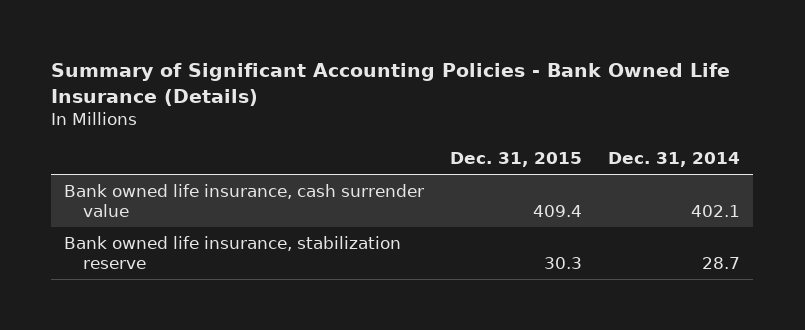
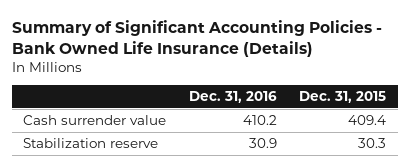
[608,152,741,168] Dec. 31, 2014 -> none
none -> [188,91,277,104] Dec. 31, 2016
[64,184,425,217] Bank owned life insurance, cash surrender value -> [22,115,166,126] Cash surrender value
[64,236,402,269] Bank owned life insurance, stabilization reserve -> [22,138,158,149] Stabilization reserve

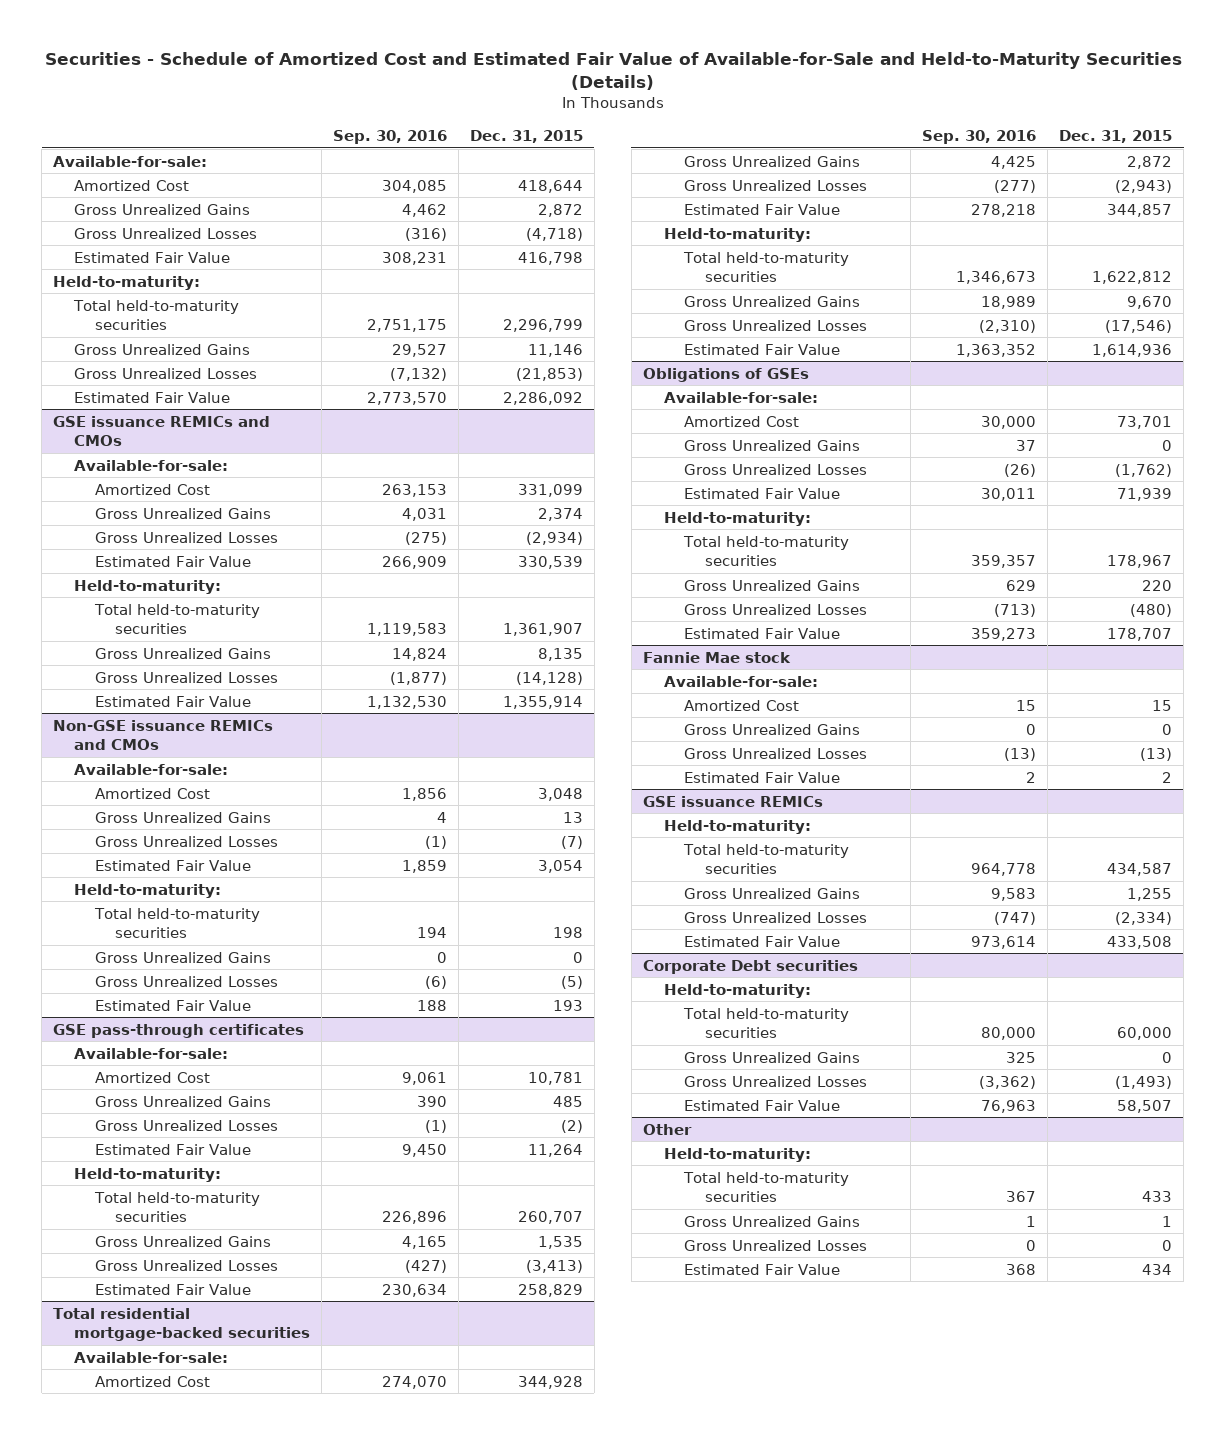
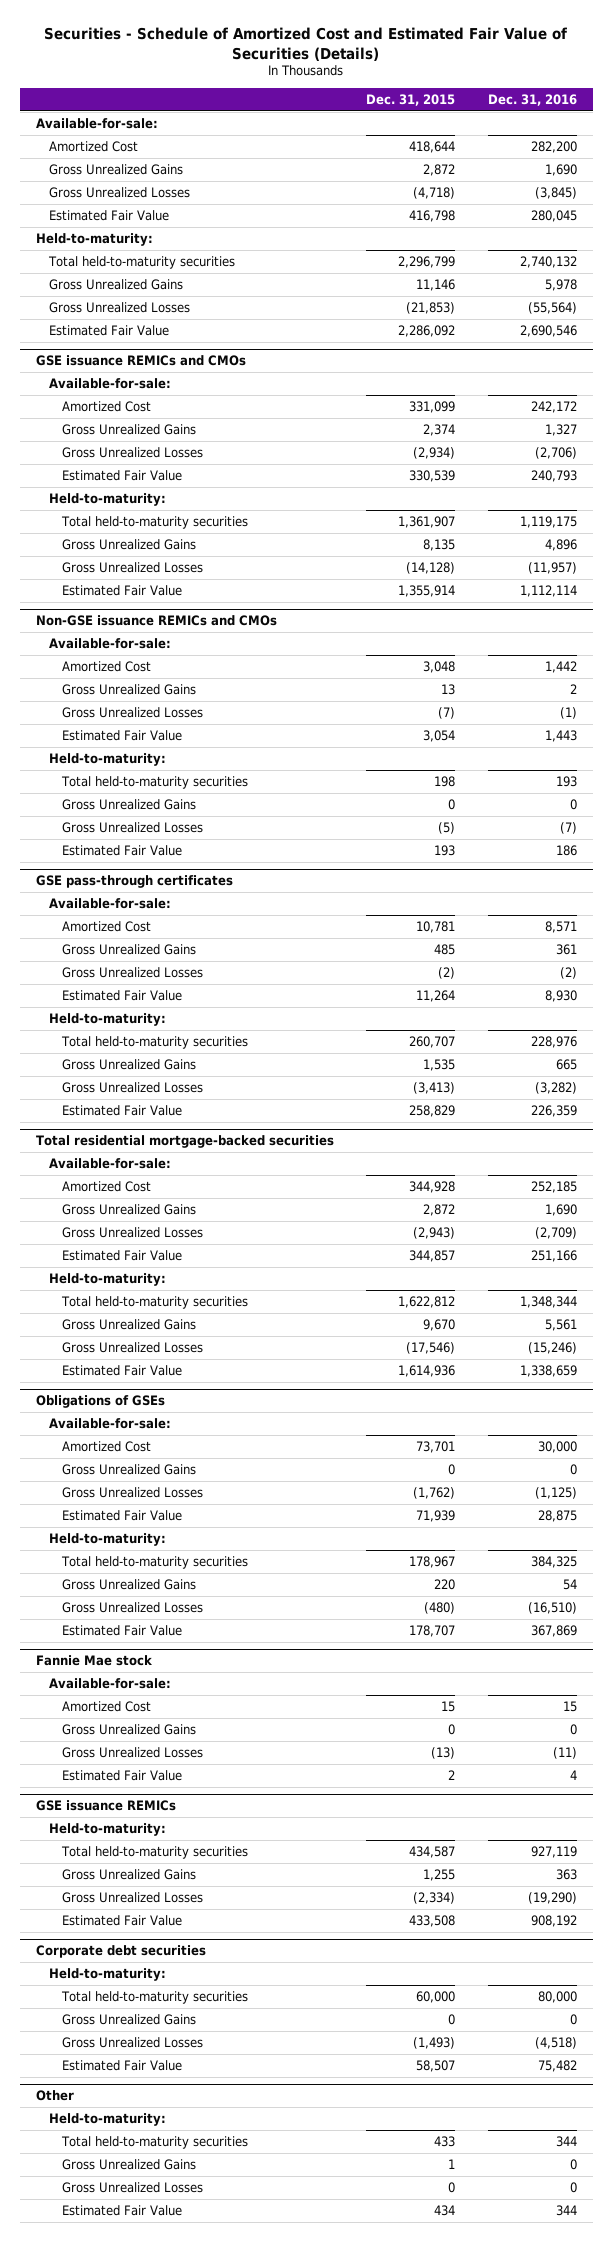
[44,52,1182,91] Securities - Schedule of Amortized Cost and Estimated Fair Value of Available-for-Sale and Held-to-Maturity Securities (Details) -> [44,27,568,61] Securities - Schedule of Amortized Cost and Estimated Fair Value of Securities (Details)
[332,130,447,145] Sep. 30, 2016 -> none
none -> [487,93,577,106] Dec. 31, 2016
[642,959,858,974] Corporate Debt securities -> [36,1945,207,1959] Corporate debt securities

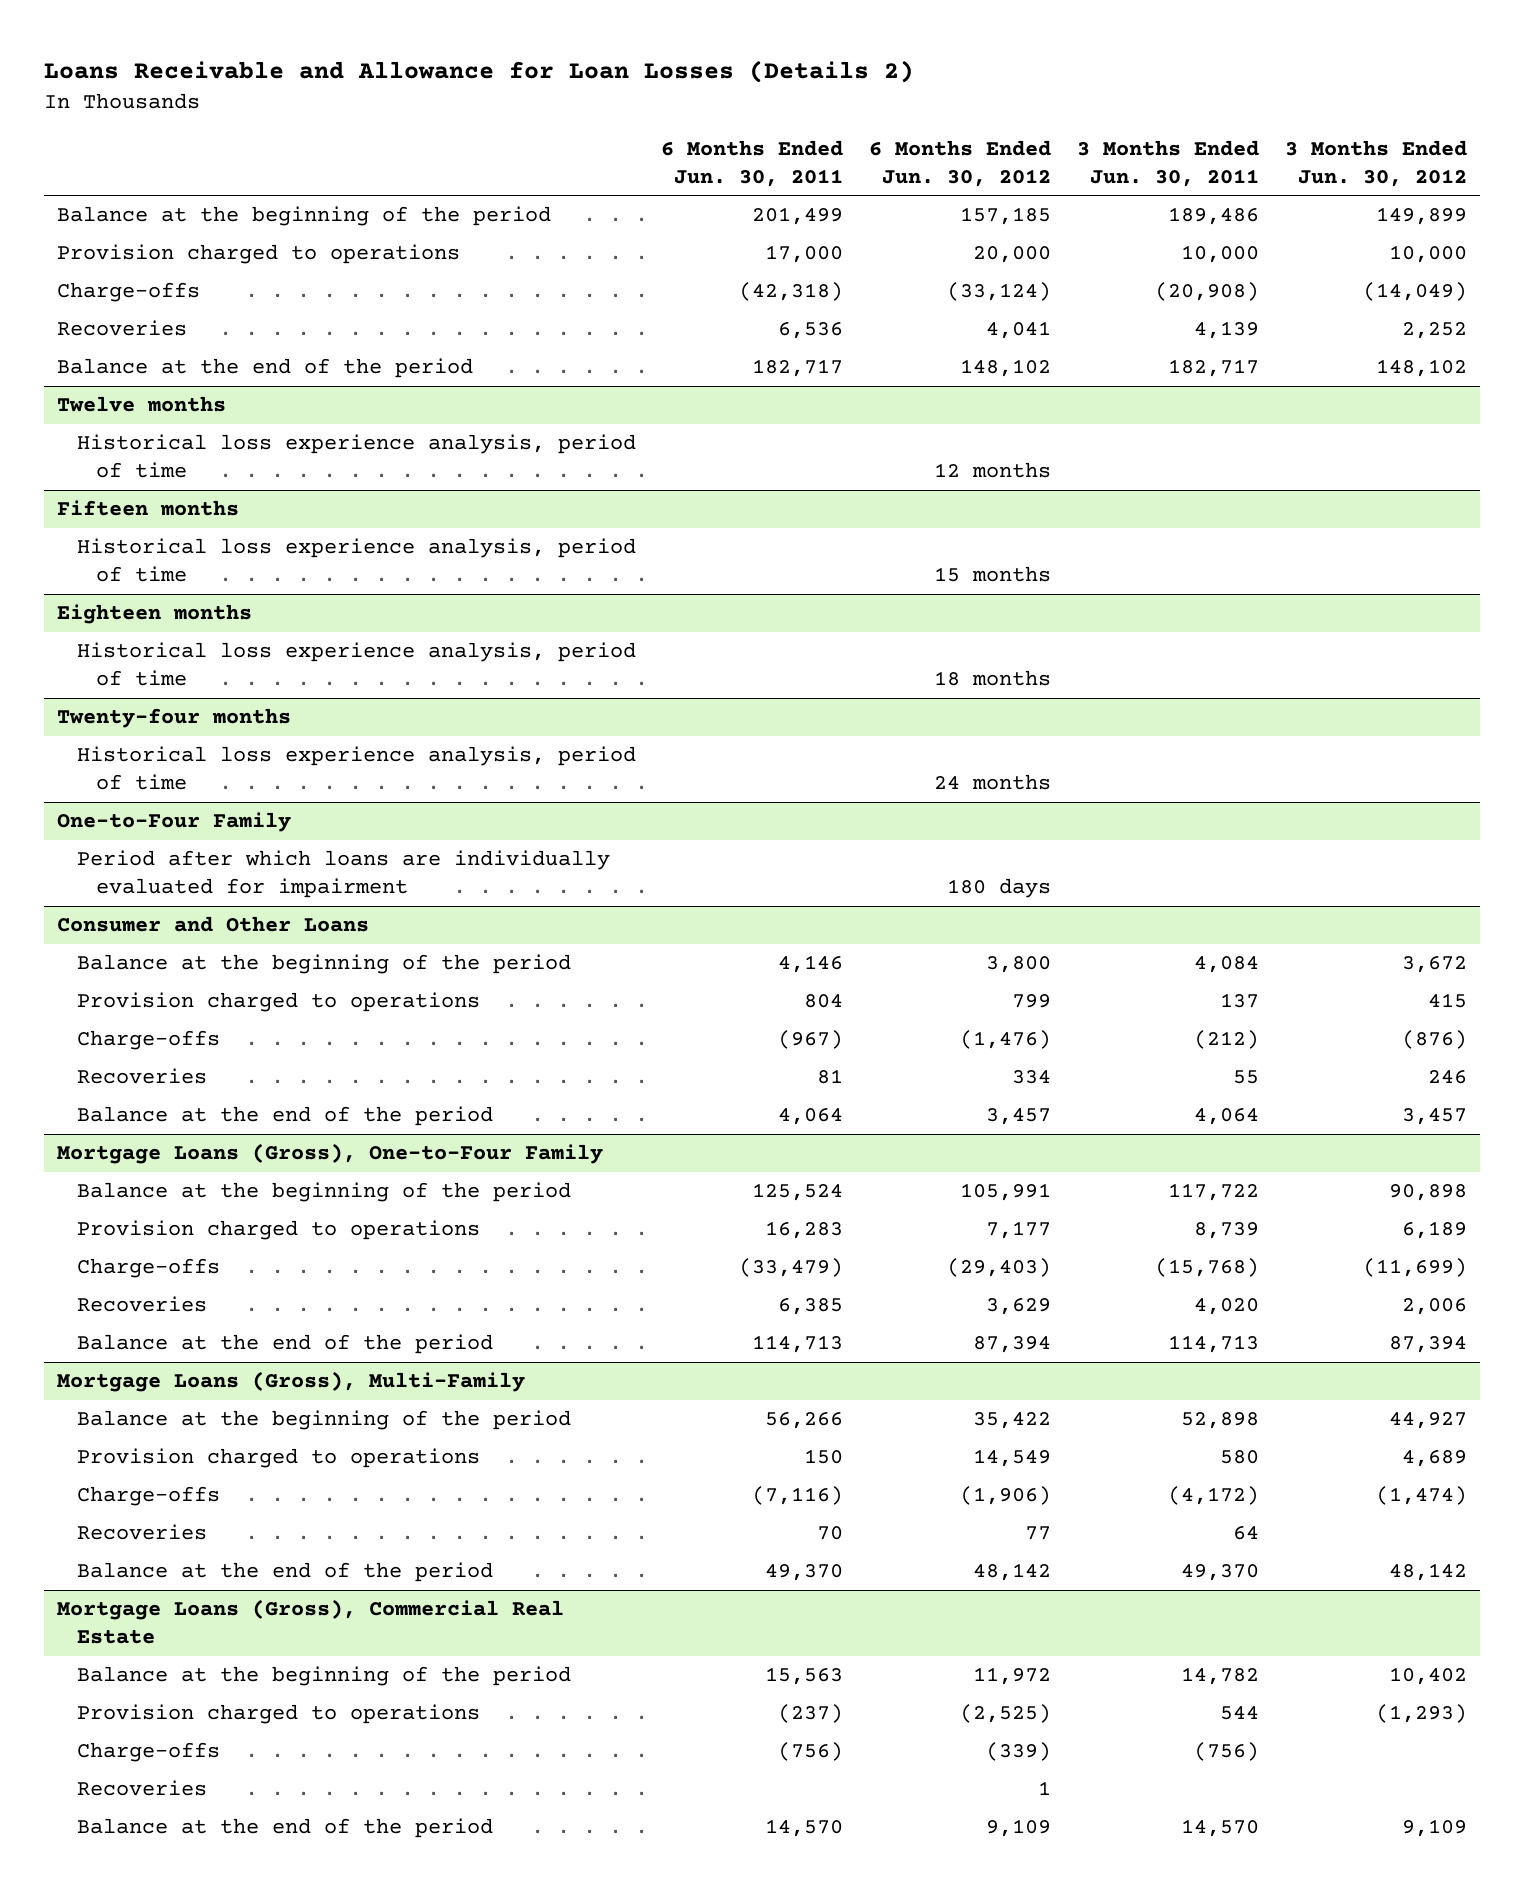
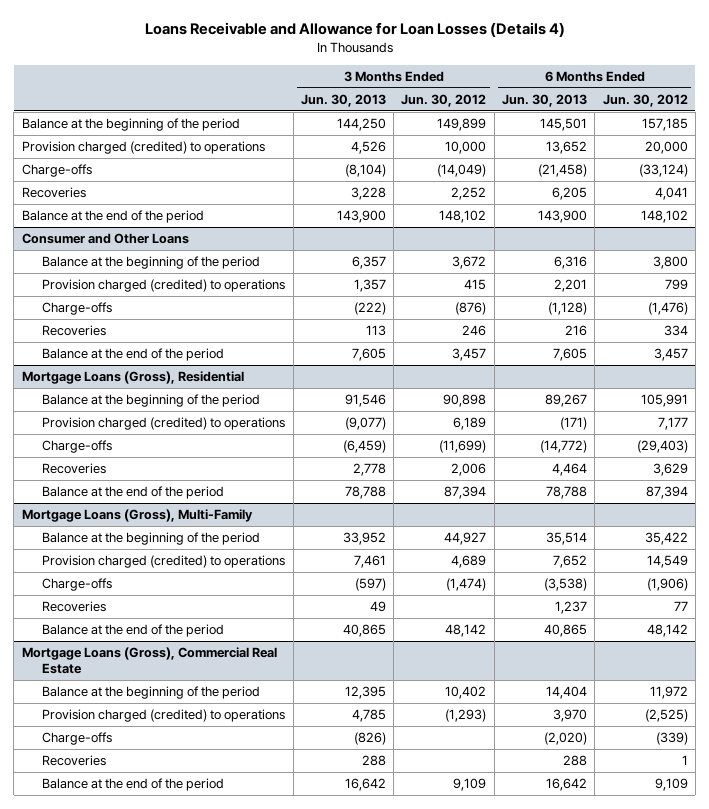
[44,60,915,84] Loans Receivable and Allowance for Loan Losses (Details 2) -> [144,22,565,38] Loans Receivable and Allowance for Loan Losses (Details 4)
[661,139,844,187] 6 Months Ended Jun. 30, 2011 -> none
[1077,139,1260,187] 3 Months Ended Jun. 30, 2011 -> none
none -> [300,93,386,107] Jun. 30, 2013
none -> [501,93,587,107] Jun. 30, 2013
[57,244,461,265] Provision charged to operations -> [21,141,265,155] Provision charged (credited) to operations
[57,396,227,413] Twelve months -> none
[76,434,636,479] Historical loss experience analysis, period of time -> none
[57,500,240,517] Fifteen months -> none
[76,538,636,583] Historical loss experience analysis, period of time -> none
[57,604,253,625] Eighteen months -> none
[76,642,636,687] Historical loss experience analysis, period of time -> none
[57,708,292,729] Twenty-four months -> none
[76,746,636,791] Historical loss experience analysis, period of time -> none
[57,812,292,833] One-to-Four Family -> none
[76,850,610,899] Period after which loans are individually evaluated for impairment -> none
[76,992,480,1013] Provision charged to operations -> [42,279,286,293] Provision charged (credited) to operations
[57,1143,604,1165] Mortgage Loans (Gross), One-to-Four Family -> none
none -> [21,371,244,385] Mortgage Loans (Gross), Residential
[76,1220,480,1241] Provision charged to operations -> [42,417,286,431] Provision charged (credited) to operations
[76,1448,480,1469] Provision charged to operations -> [42,555,286,569] Provision charged (credited) to operations
[76,1704,480,1725] Provision charged to operations -> [42,709,286,723] Provision charged (credited) to operations

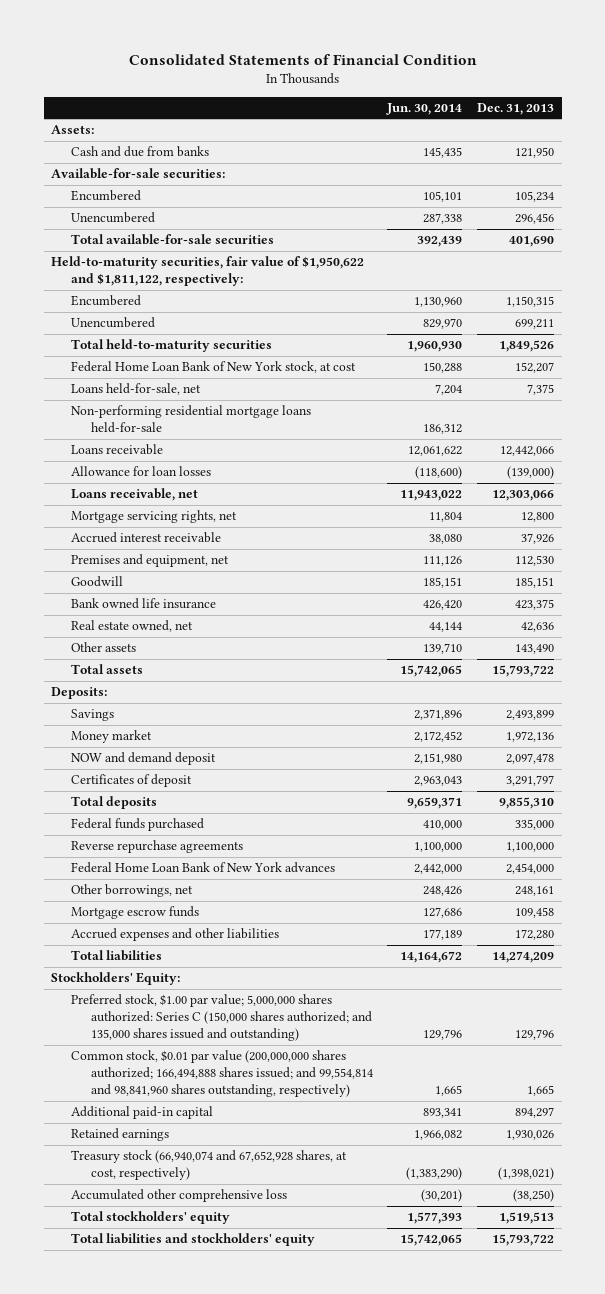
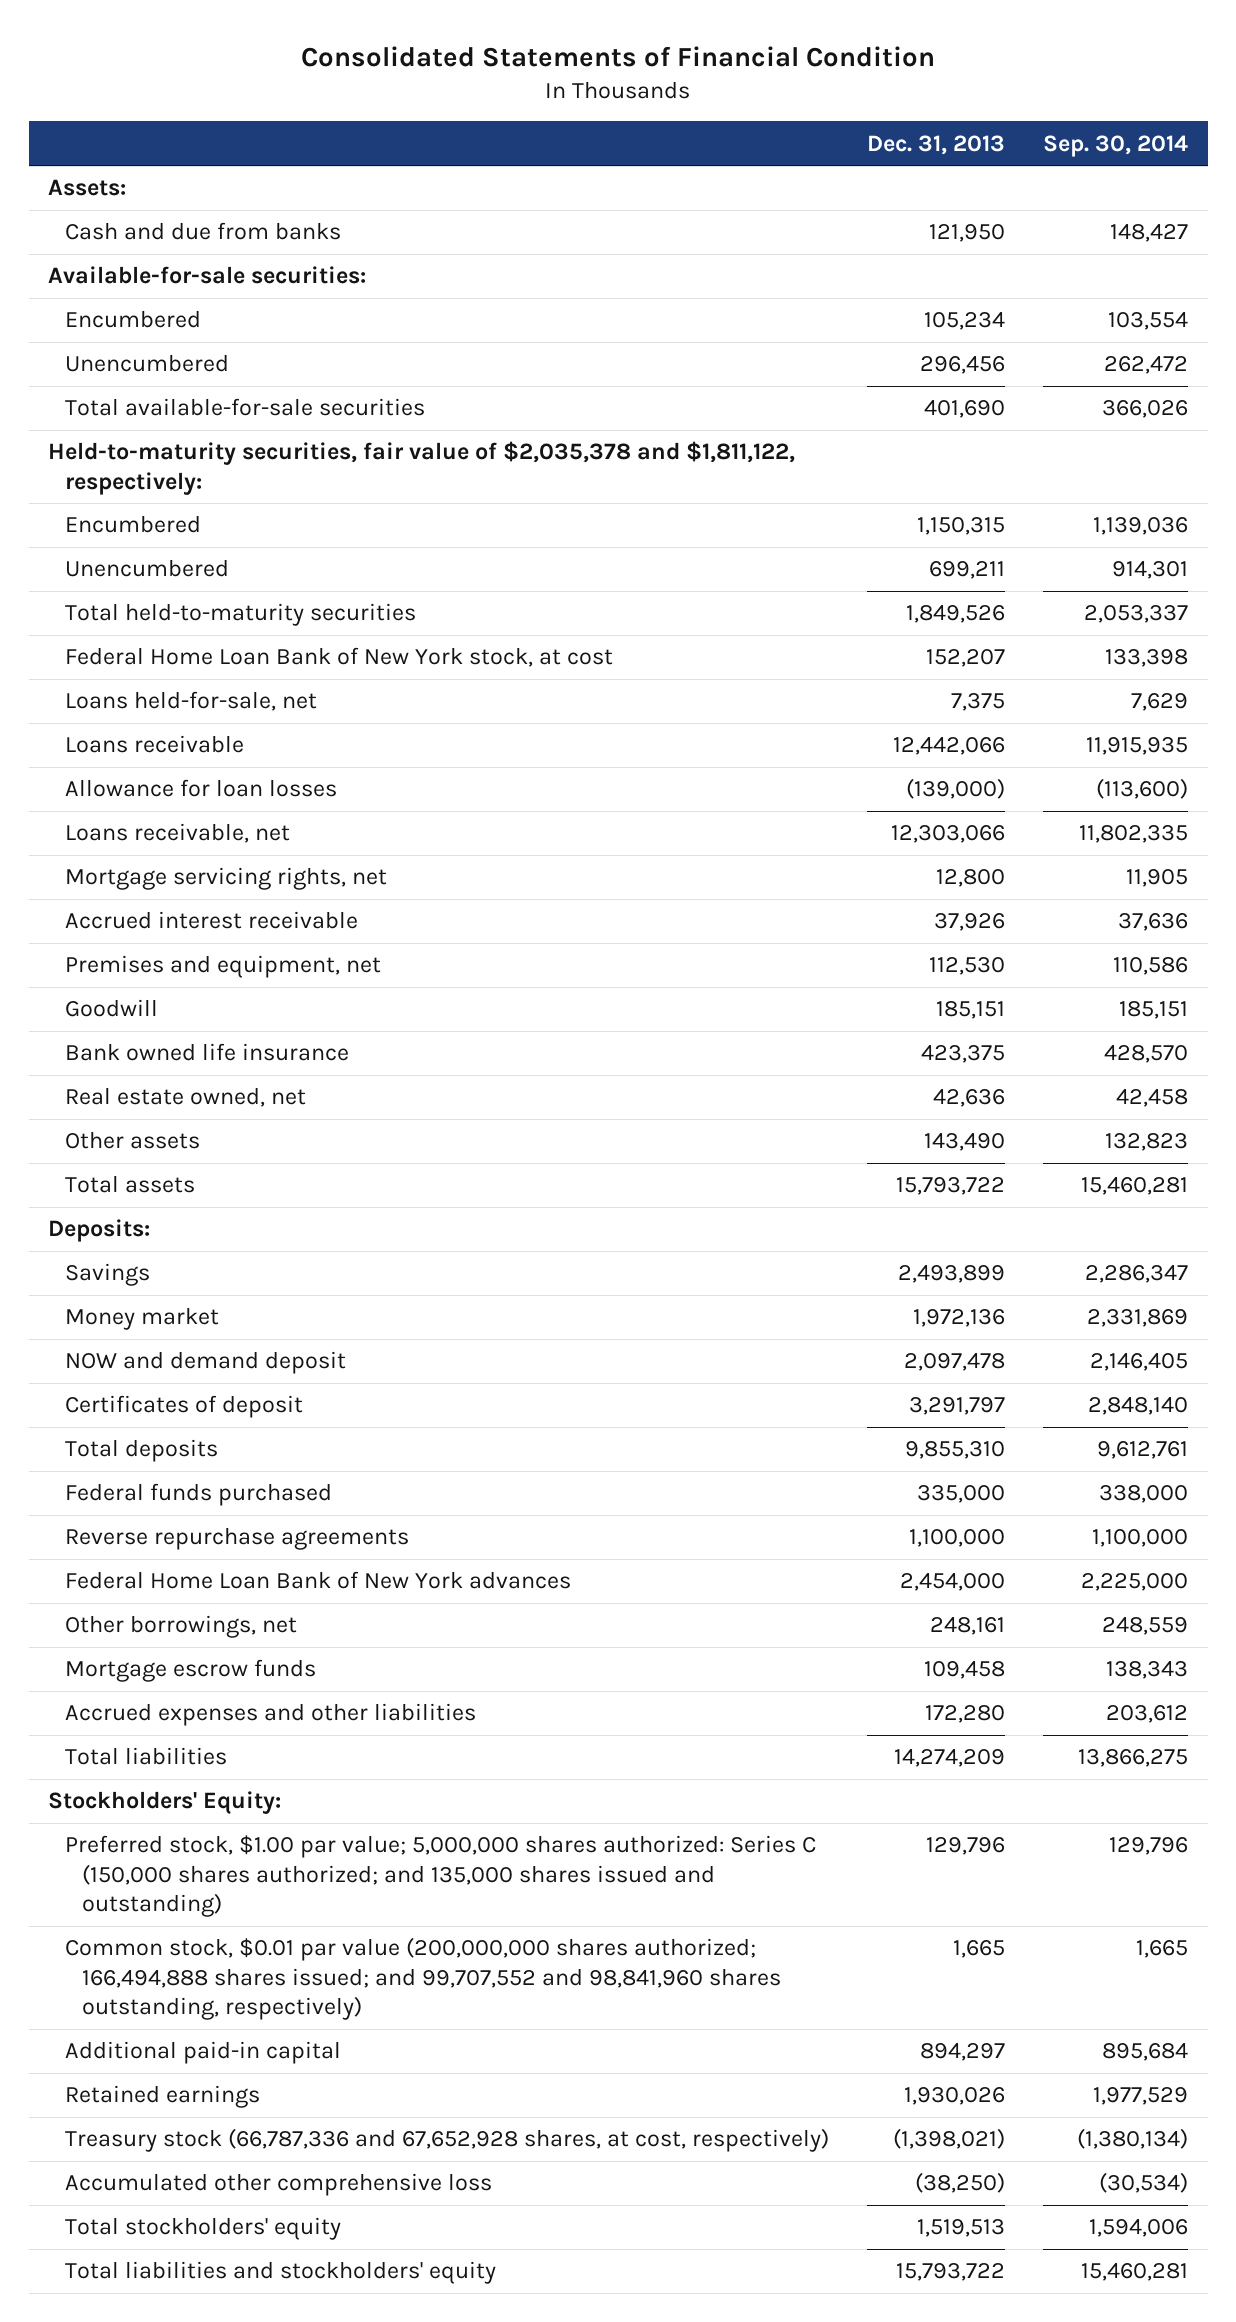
[386,102,463,115] Jun. 30, 2014 -> none
none -> [1043,134,1189,157] Sep. 30, 2014
[51,256,365,287] Held-to-maturity securities, fair value of $1,950,622 and $1,811,122, respectively: -> [47,441,795,495] Held-to-maturity securities, fair value of $2,035,378 and $1,811,122, respectively:
[70,405,311,434] Non-performing residential mortgage loans held-for-sale -> none
[70,1050,373,1098] Common stock, $0.01 par value (200,000,000 shares authorized; 166,494,888 shares issued; and 99,554,814 and 98,841,960 shares outstanding, respectively) -> [65,1937,782,2021] Common stock, $0.01 par value (200,000,000 shares authorized; 166,494,888 shares issued; and 99,707,552 and 98,841,960 shares outstanding, respectively)
[70,1150,347,1181] Treasury stock (66,940,074 and 67,652,928 shares, at cost, respectively) -> [65,2128,830,2153] Treasury stock (66,787,336 and 67,652,928 shares, at cost, respectively)

